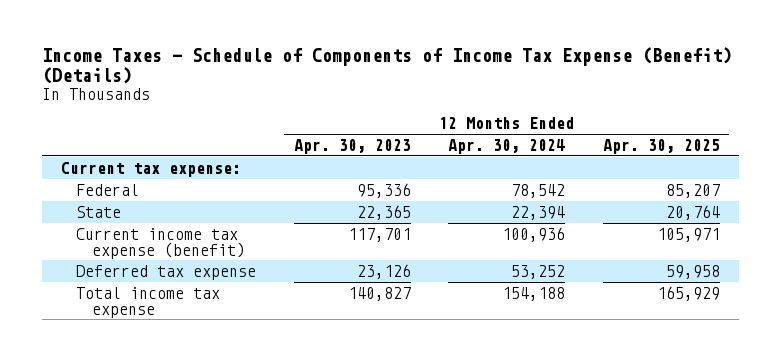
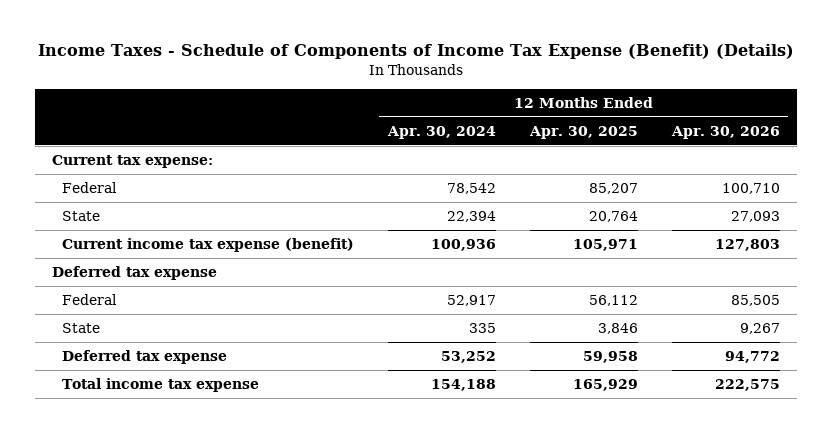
[293,138,411,154] Apr. 30, 2023 -> none
none -> [670,125,780,139] Apr. 30, 2026
none -> [51,265,217,280] Deferred tax expense
none -> [61,293,117,305] Federal
none -> [61,322,100,333] State

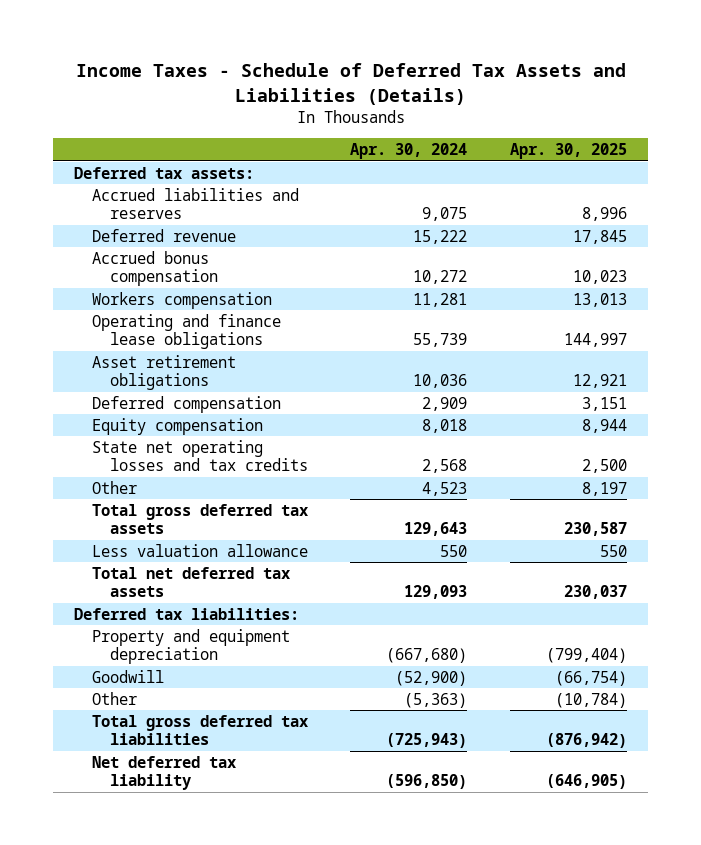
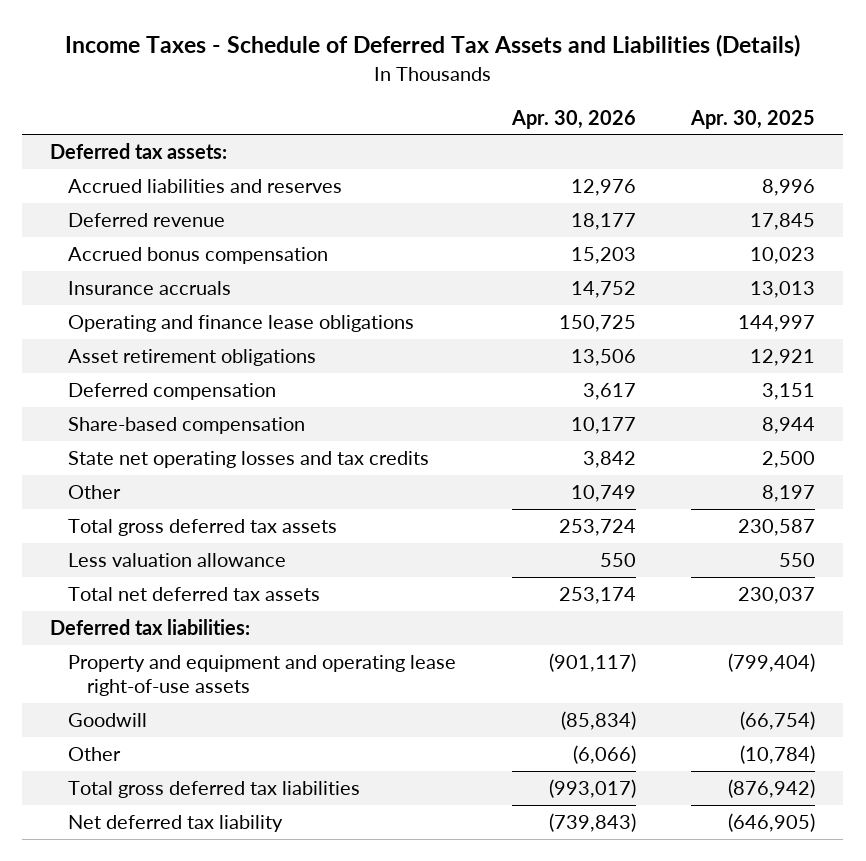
[350,143,468,160] Apr. 30, 2024 -> none
none -> [510,109,636,129] Apr. 30, 2026
[92,291,273,309] Workers compensation -> [68,281,232,296] Insurance accruals
[92,417,264,435] Equity compensation -> [68,417,306,435] Share-based compensation
[92,628,291,664] Property and equipment depreciation -> [68,655,457,697] Property and equipment and operating lease right-of-use assets

